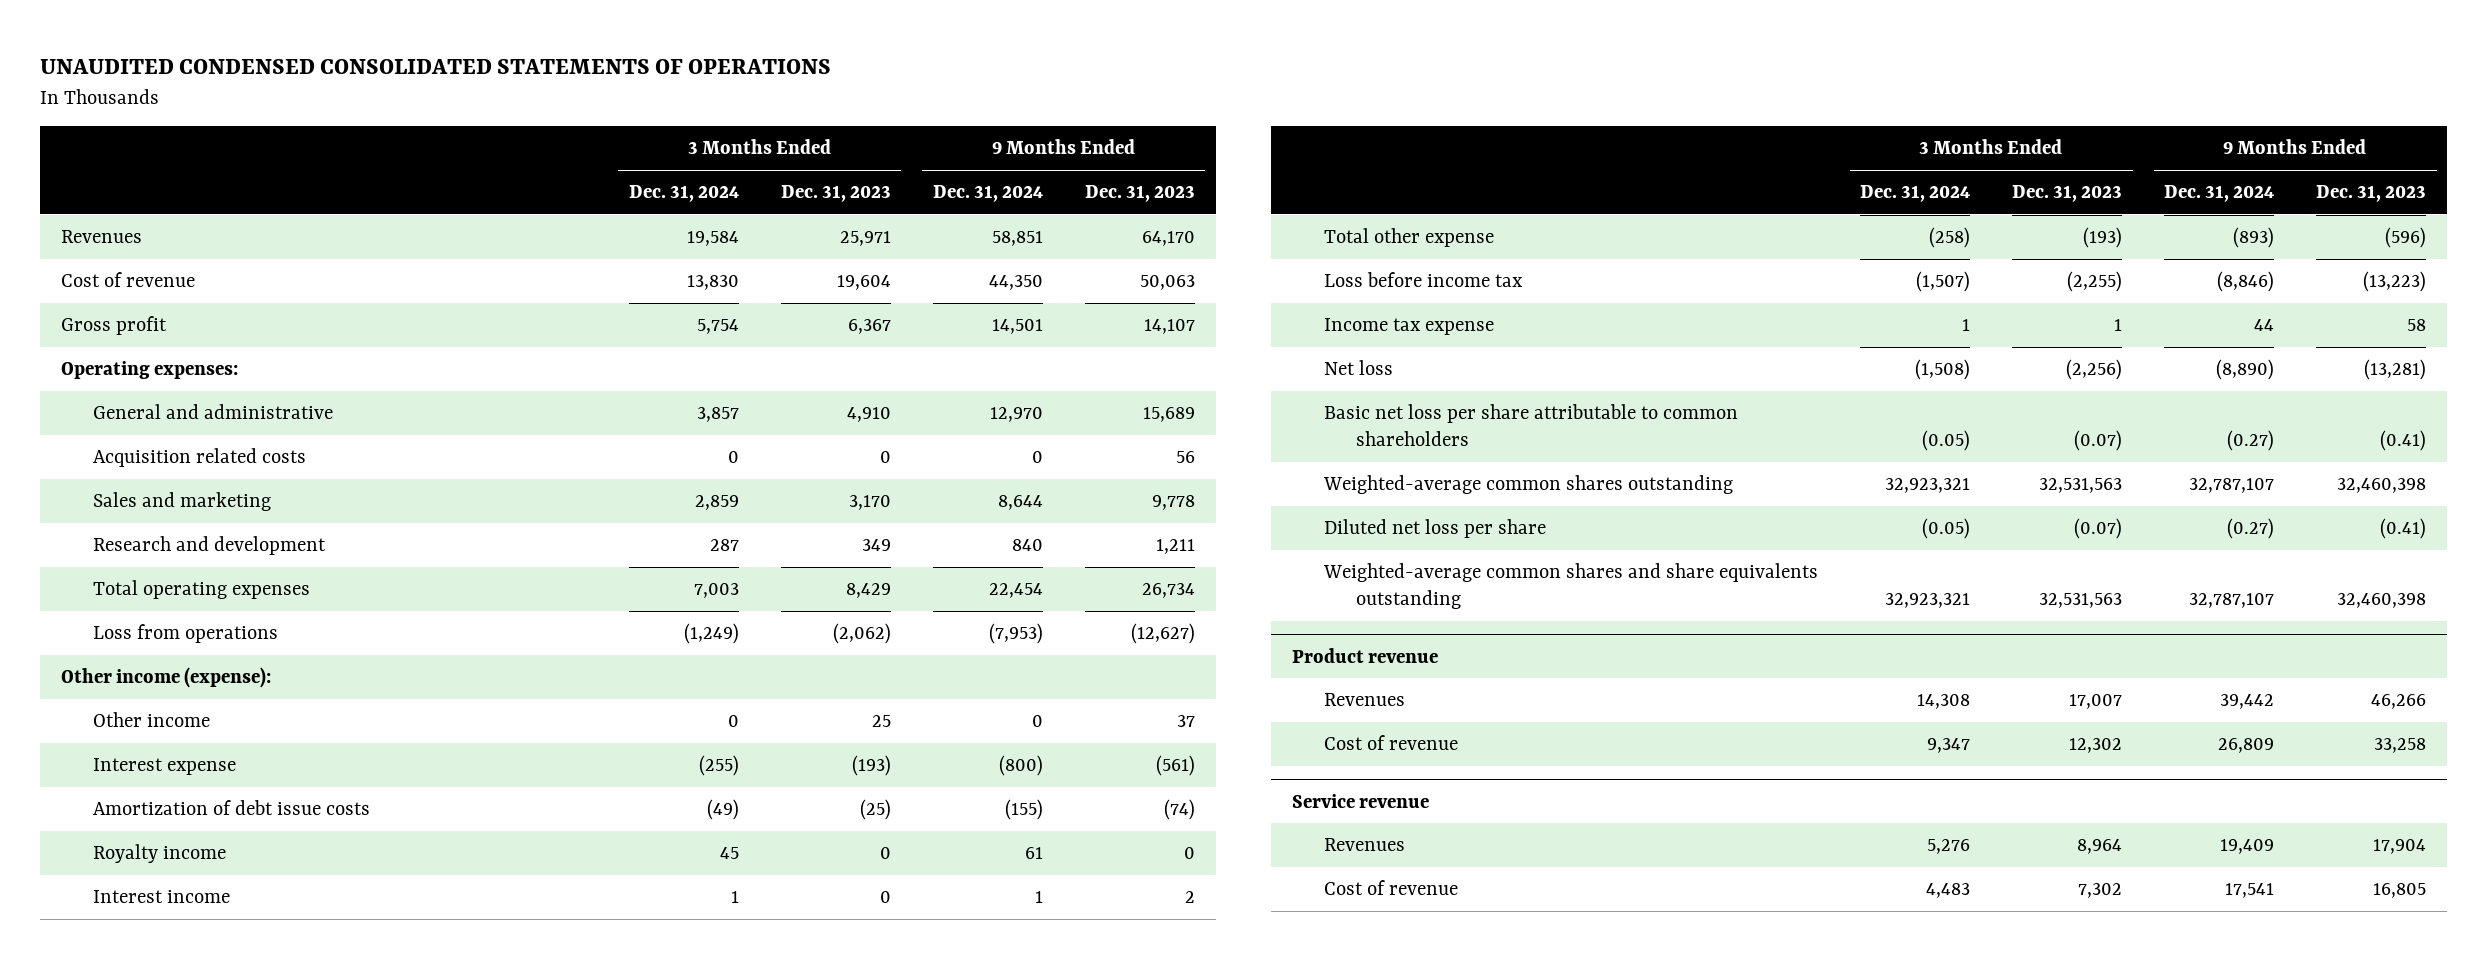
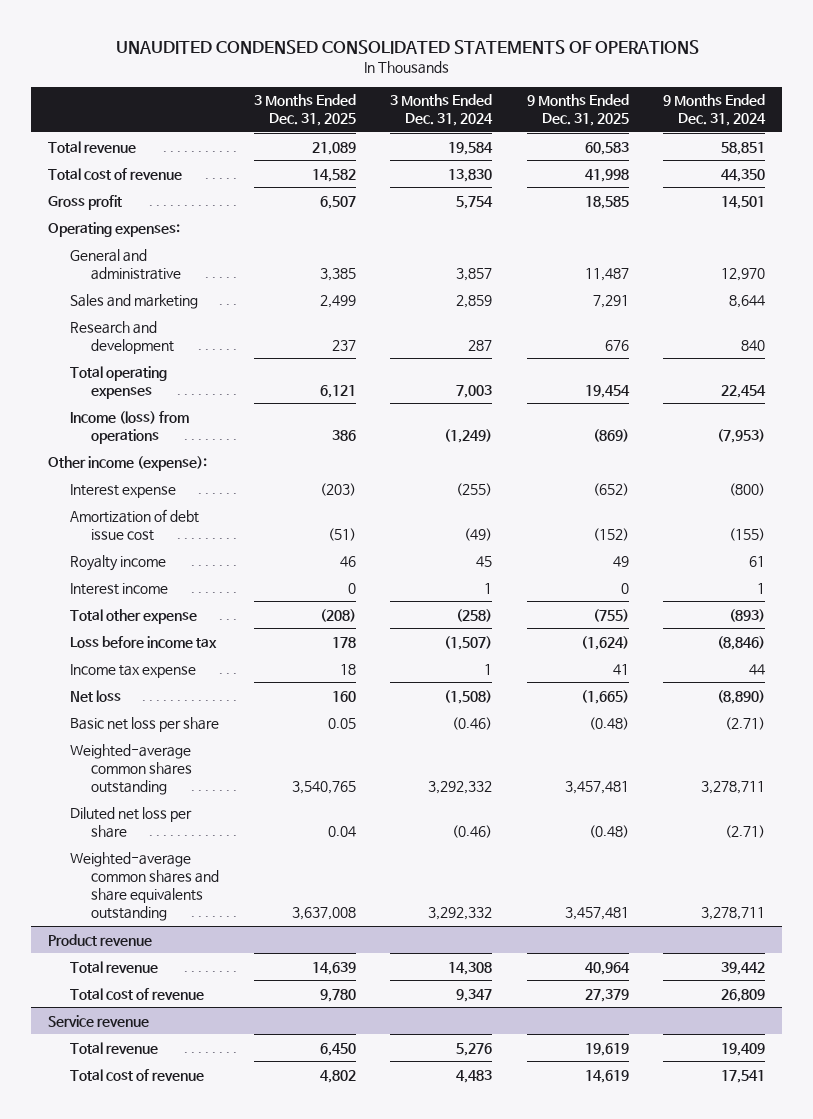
[780,185,891,203] Dec. 31, 2023 -> none
[1084,185,1195,203] Dec. 31, 2023 -> none
none -> [253,94,356,127] 3 Months Ended Dec. 31, 2025
none -> [526,94,629,127] 9 Months Ended Dec. 31, 2025
[60,230,142,244] Revenues -> [48,140,137,153] Total revenue
[60,272,195,288] Cost of revenue -> [48,167,183,180] Total cost of revenue
[92,448,306,468] Acquisition related costs -> none
[92,624,278,644] Loss from operations -> [69,410,189,444] Income (loss) from operations
[92,712,210,728] Other income -> none
[92,800,370,816] Amortization of debt issue costs -> [69,508,199,541] Amortization of debt issue cost
[1324,404,1739,447] Basic net loss per share attributable to common shareholders -> [69,716,219,732] Basic net loss per share
[1922,430,1971,452] (0.05) -> [452,716,493,730] (0.46)
[2227,430,2275,452] (0.27) -> [724,716,765,730] (2.71)
[1885,478,1971,494] 32,923,321 -> [428,780,493,794] 3,292,332
[2189,478,2275,494] 32,787,107 -> [700,780,765,794] 3,278,711
[1922,518,1971,540] (0.05) -> [452,824,493,838] (0.46)
[2227,518,2275,540] (0.27) -> [724,824,765,838] (2.71)
[1885,593,1971,609] 32,923,321 -> [428,907,493,921] 3,292,332
[2189,593,2275,609] 32,787,107 -> [700,907,765,921] 3,278,711
[1324,693,1406,707] Revenues -> [69,960,158,973] Total revenue
[1324,735,1459,751] Cost of revenue -> [69,987,204,1000] Total cost of revenue
[1324,838,1406,852] Revenues -> [69,1041,158,1054] Total revenue
[1324,880,1459,896] Cost of revenue -> [69,1068,204,1081] Total cost of revenue

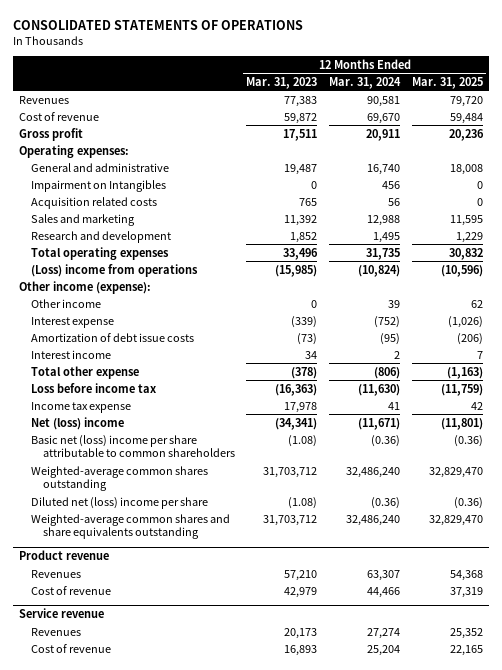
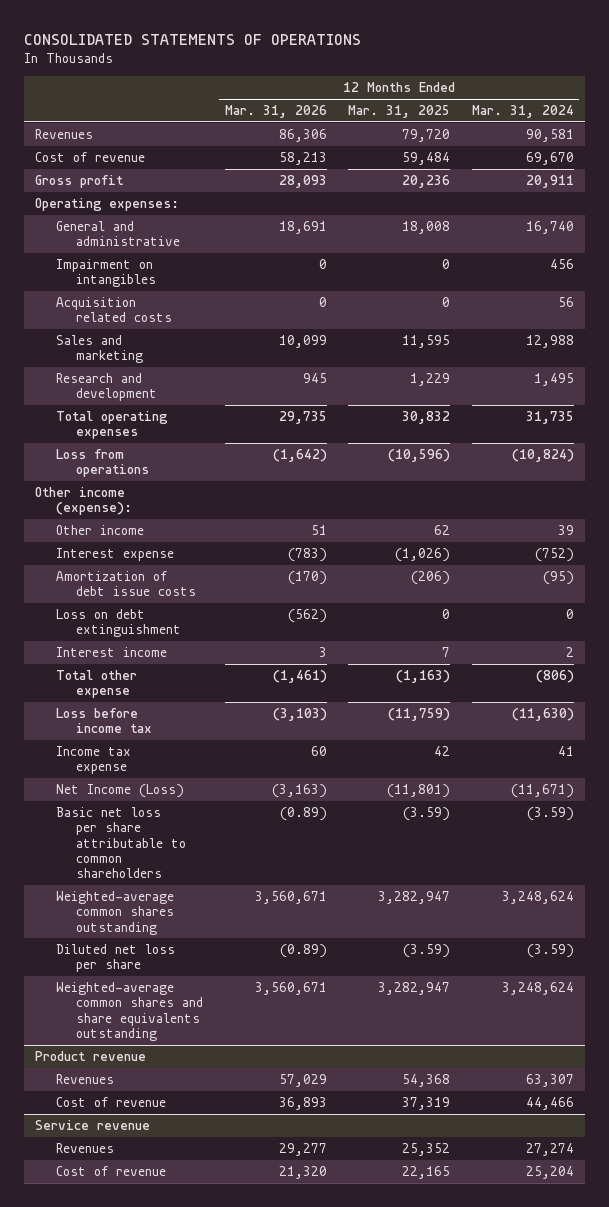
[246,76,318,89] Mar. 31, 2023 -> none
none -> [224,104,327,118] Mar. 31, 2026
[30,179,166,192] Impairment on Intangibles -> [55,258,157,288] Impairment on intangibles
[30,263,198,277] (Loss) income from operations -> [55,448,150,478] Loss from operations
none -> [55,608,182,638] Loss on debt extinguishment
[30,416,124,430] Net (loss) income -> [55,783,184,798] Net Income (Loss)
[30,434,235,458] Basic net (loss) income per share attributable to common shareholders -> [55,806,187,879] Basic net loss per share attributable to common shareholders
[371,434,401,447] (0.36) -> [526,806,574,821] (3.59)
[454,434,484,447] (0.36) -> [403,806,451,821] (3.59)
[346,466,401,478] 32,486,240 -> [501,890,574,904] 3,248,624
[429,466,484,478] 32,829,470 -> [378,890,451,904] 3,282,947
[30,496,208,509] Diluted net (loss) income per share -> [55,943,175,973] Diluted net loss per share
[371,496,401,509] (0.36) -> [526,943,574,958] (3.59)
[454,496,484,509] (0.36) -> [403,943,451,958] (3.59)
[346,514,401,526] 32,486,240 -> [501,981,574,995] 3,248,624
[429,514,484,526] 32,829,470 -> [378,981,451,995] 3,282,947

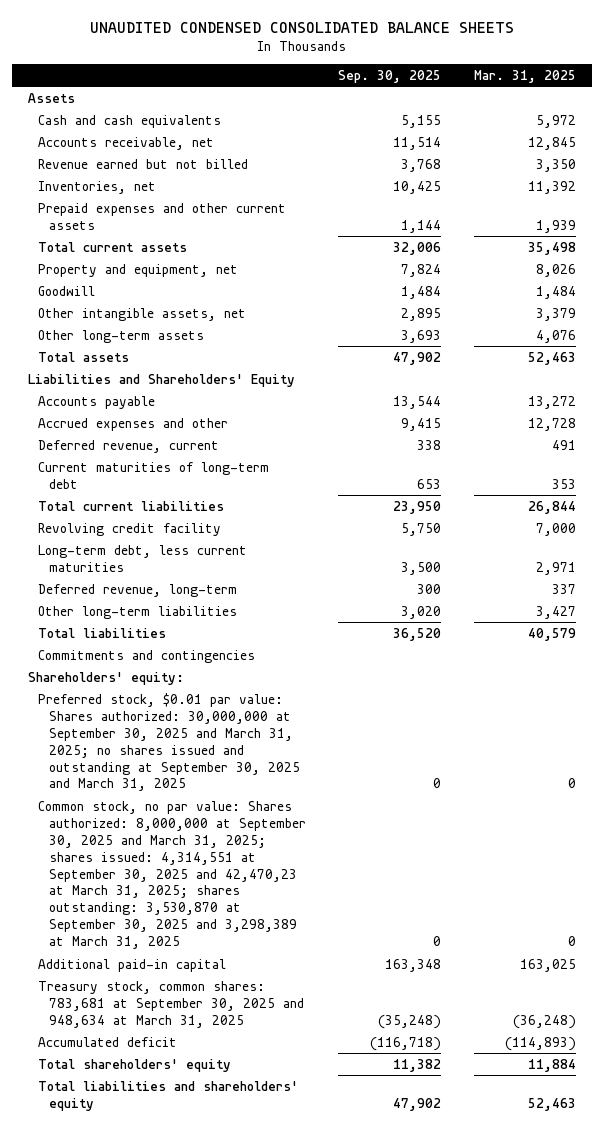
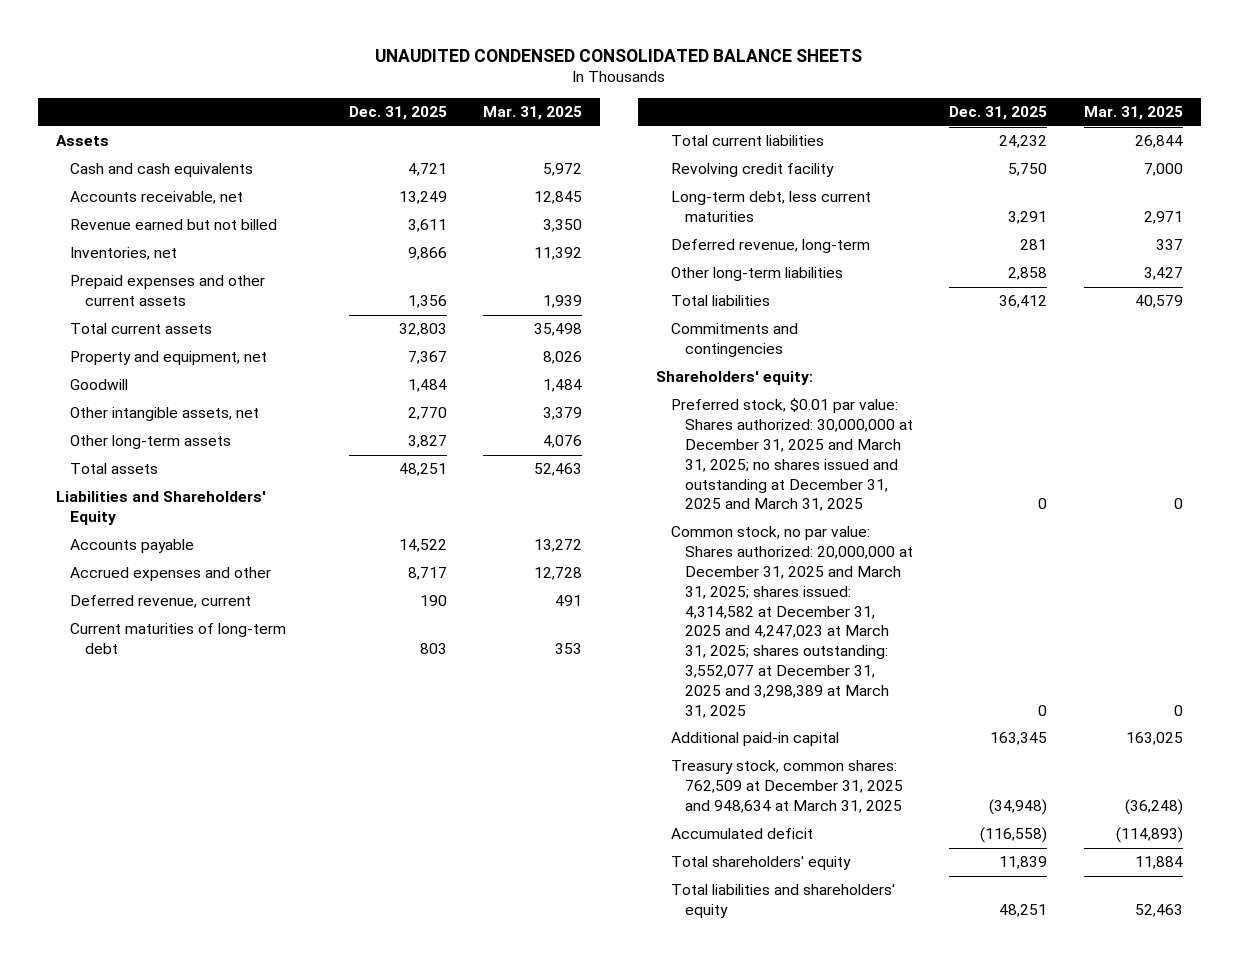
[338,69,442,83] Sep. 30, 2025 -> none
none -> [348,106,447,121] Dec. 31, 2025
[38,692,300,792] Preferred stock, $0.01 par value: Shares authorized: 30,000,000 at September 30, 2025 and March 31, 2025; no shares issued and outstanding at September 30, 2025 and March 31, 2025 -> [670,398,914,512] Preferred stock, $0.01 par value: Shares authorized: 30,000,000 at December 31, 2025 and March 31, 2025; no shares issued and outstanding at December 31, 2025 and March 31, 2025
[38,800,306,950] Common stock, no par value: Shares authorized: 8,000,000 at September 30, 2025 and March 31, 2025; shares issued: 4,314,551 at September 30, 2025 and 42,470,23 at March 31, 2025; shares outstanding: 3,530,870 at September 30, 2025 and 3,298,389 at March 31, 2025 -> [670,526,914,718] Common stock, no par value: Shares authorized: 20,000,000 at December 31, 2025 and March 31, 2025; shares issued: 4,314,582 at December 31, 2025 and 4,247,023 at March 31, 2025; shares outstanding: 3,552,077 at December 31, 2025 and 3,298,389 at March 31, 2025
[38,980,304,1028] Treasury stock, common shares: 783,681 at September 30, 2025 and 948,634 at March 31, 2025 -> [670,760,904,814] Treasury stock, common shares: 762,509 at December 31, 2025 and 948,634 at March 31, 2025

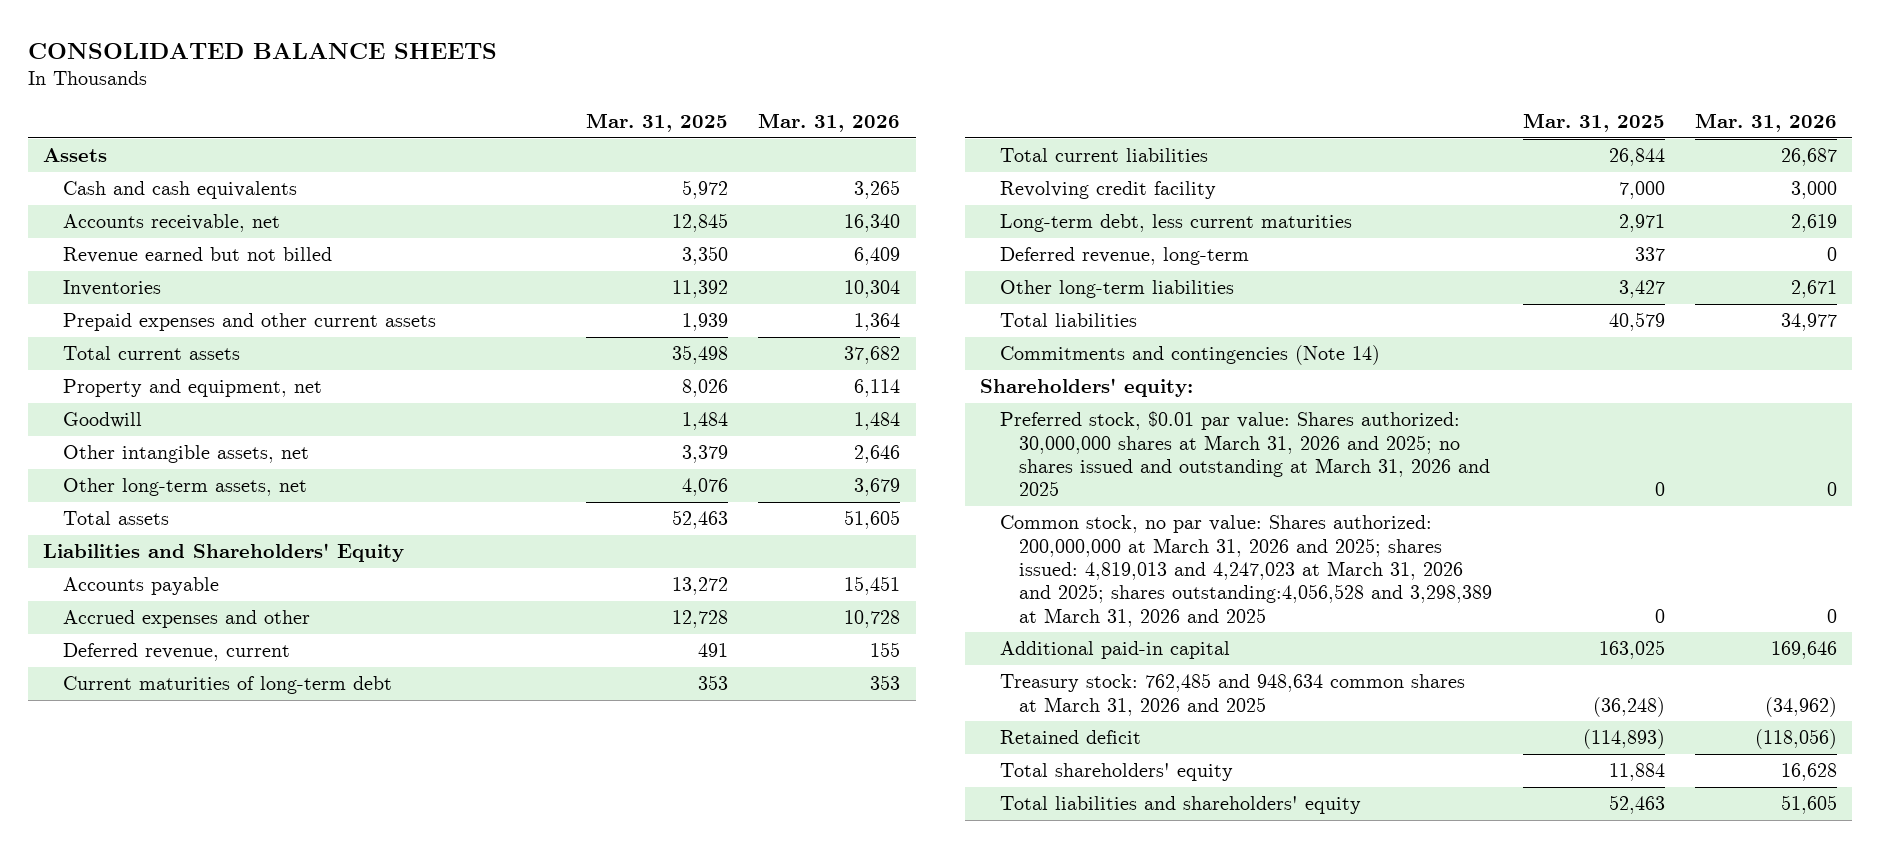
[375,48,863,62] UNAUDITED CONDENSED CONSOLIDATED BALANCE SHEETS -> [28,42,498,59] CONSOLIDATED BALANCE SHEETS
[348,106,447,121] Dec. 31, 2025 -> none
none -> [758,113,901,133] Mar. 31, 2026
[70,247,178,261] Inventories, net -> [62,280,161,297] Inventories
[70,435,232,450] Other long-term assets -> [62,478,307,497] Other long-term assets, net
[670,323,798,358] Commitments and contingencies -> [999,345,1380,366] Commitments and contingencies (Note 14)
[670,398,914,512] Preferred stock, $0.01 par value: Shares authorized: 30,000,000 at December 31, 2025 and March 31, 2025; no shares issued and outstanding at December 31, 2025 and March 31, 2025 -> [999,411,1491,497] Preferred stock, $0.01 par value: Shares authorized: 30,000,000 shares at March 31, 2026 and 2025; no shares issued and outstanding at March 31, 2026 and 2025
[670,526,914,718] Common stock, no par value: Shares authorized: 20,000,000 at December 31, 2025 and March 31, 2025; shares issued: 4,314,582 at December 31, 2025 and 4,247,023 at March 31, 2025; shares outstanding: 3,552,077 at December 31, 2025 and 3,298,389 at March 31, 2025 -> [999,515,1493,627] Common stock, no par value: Shares authorized: 200,000,000 at March 31, 2026 and 2025; shares issued: 4,819,013 and 4,247,023 at March 31, 2026 and 2025; shares outstanding:4,056,528 and 3,298,389 at March 31, 2026 and 2025
[670,760,904,814] Treasury stock, common shares: 762,509 at December 31, 2025 and 948,634 at March 31, 2025 -> [999,673,1465,716] Treasury stock: 762,485 and 948,634 common shares at March 31, 2026 and 2025
[670,828,813,840] Accumulated deficit -> [999,730,1141,745] Retained deficit

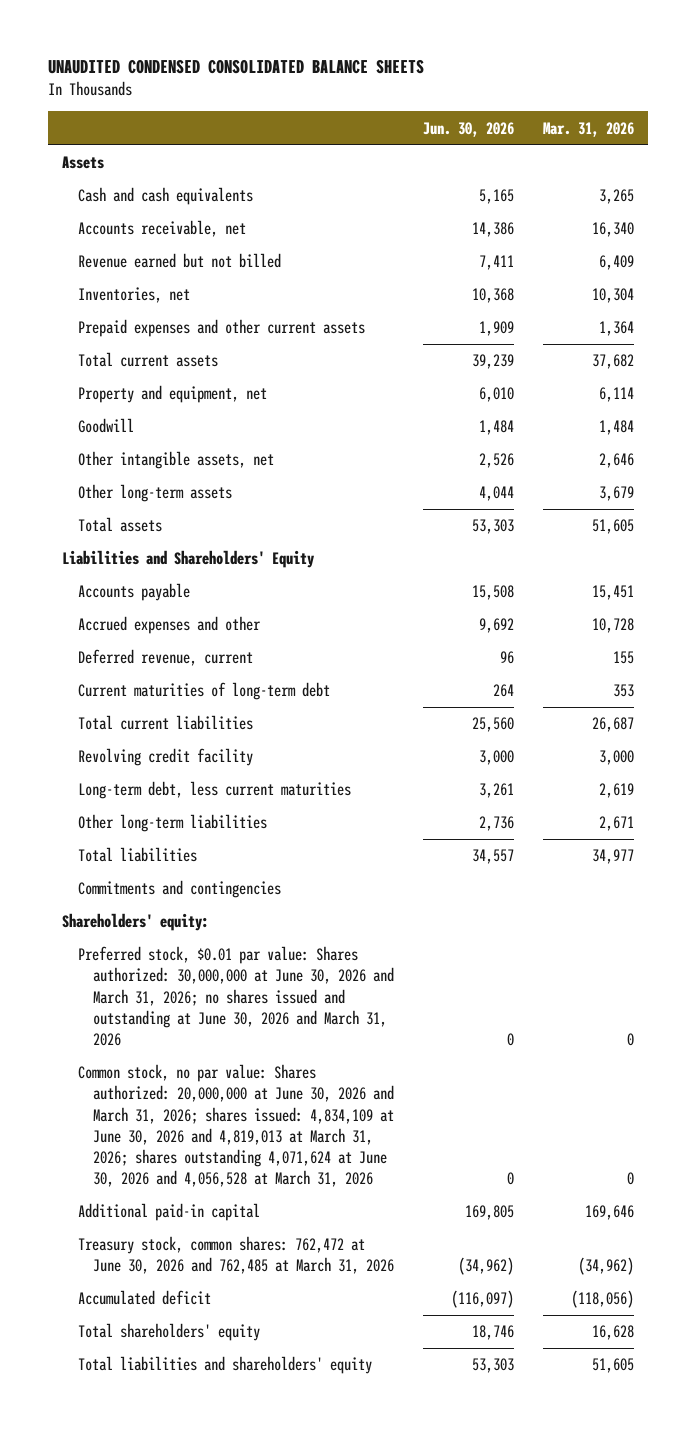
[28,42,498,59] CONSOLIDATED BALANCE SHEETS -> [47,58,424,74] UNAUDITED CONDENSED CONSOLIDATED BALANCE SHEETS
[585,113,728,133] Mar. 31, 2025 -> none
none -> [422,121,514,137] Jun. 30, 2026
[62,280,161,297] Inventories -> [77,287,190,304] Inventories, net
[62,478,307,497] Other long-term assets, net -> [77,484,232,503] Other long-term assets
[999,247,1249,266] Deferred revenue, long-term -> none
[999,345,1380,366] Commitments and contingencies (Note 14) -> [77,880,281,899] Commitments and contingencies
[999,411,1491,497] Preferred stock, $0.01 par value: Shares authorized: 30,000,000 shares at March 31, 2026 and 2025; no shares issued and outstanding at March 31, 2026 and 2025 -> [77,946,395,1046] Preferred stock, $0.01 par value: Shares authorized: 30,000,000 at June 30, 2026 and March 31, 2026; no shares issued and outstanding at June 30, 2026 and March 31, 2026
[999,515,1493,627] Common stock, no par value: Shares authorized: 200,000,000 at March 31, 2026 and 2025; shares issued: 4,819,013 and 4,247,023 at March 31, 2026 and 2025; shares outstanding:4,056,528 and 3,298,389 at March 31, 2026 and 2025 -> [77,1064,395,1188] Common stock, no par value: Shares authorized: 20,000,000 at June 30, 2026 and March 31, 2026; shares issued: 4,834,109 at June 30, 2026 and 4,819,013 at March 31, 2026; shares outstanding 4,071,624 at June 30, 2026 and 4,056,528 at March 31, 2026
[999,673,1465,716] Treasury stock: 762,485 and 948,634 common shares at March 31, 2026 and 2025 -> [77,1236,395,1275] Treasury stock, common shares: 762,472 at June 30, 2026 and 762,485 at March 31, 2026
[999,730,1141,745] Retained deficit -> [77,1290,211,1306] Accumulated deficit

